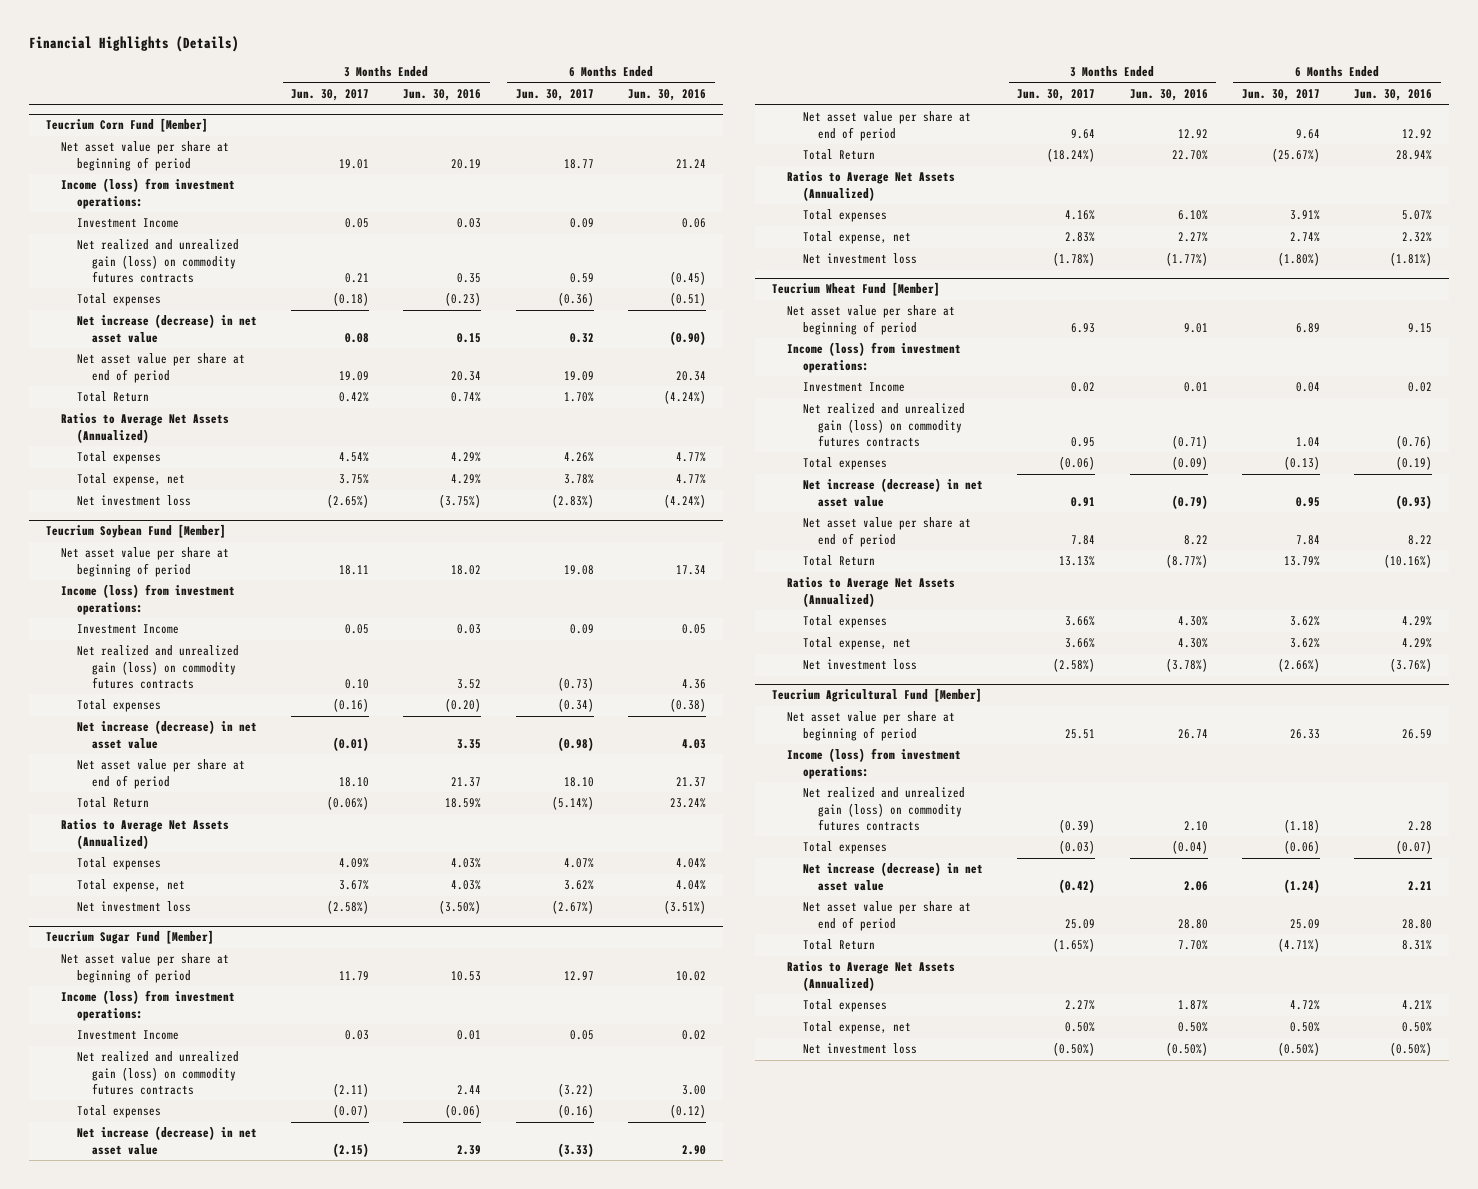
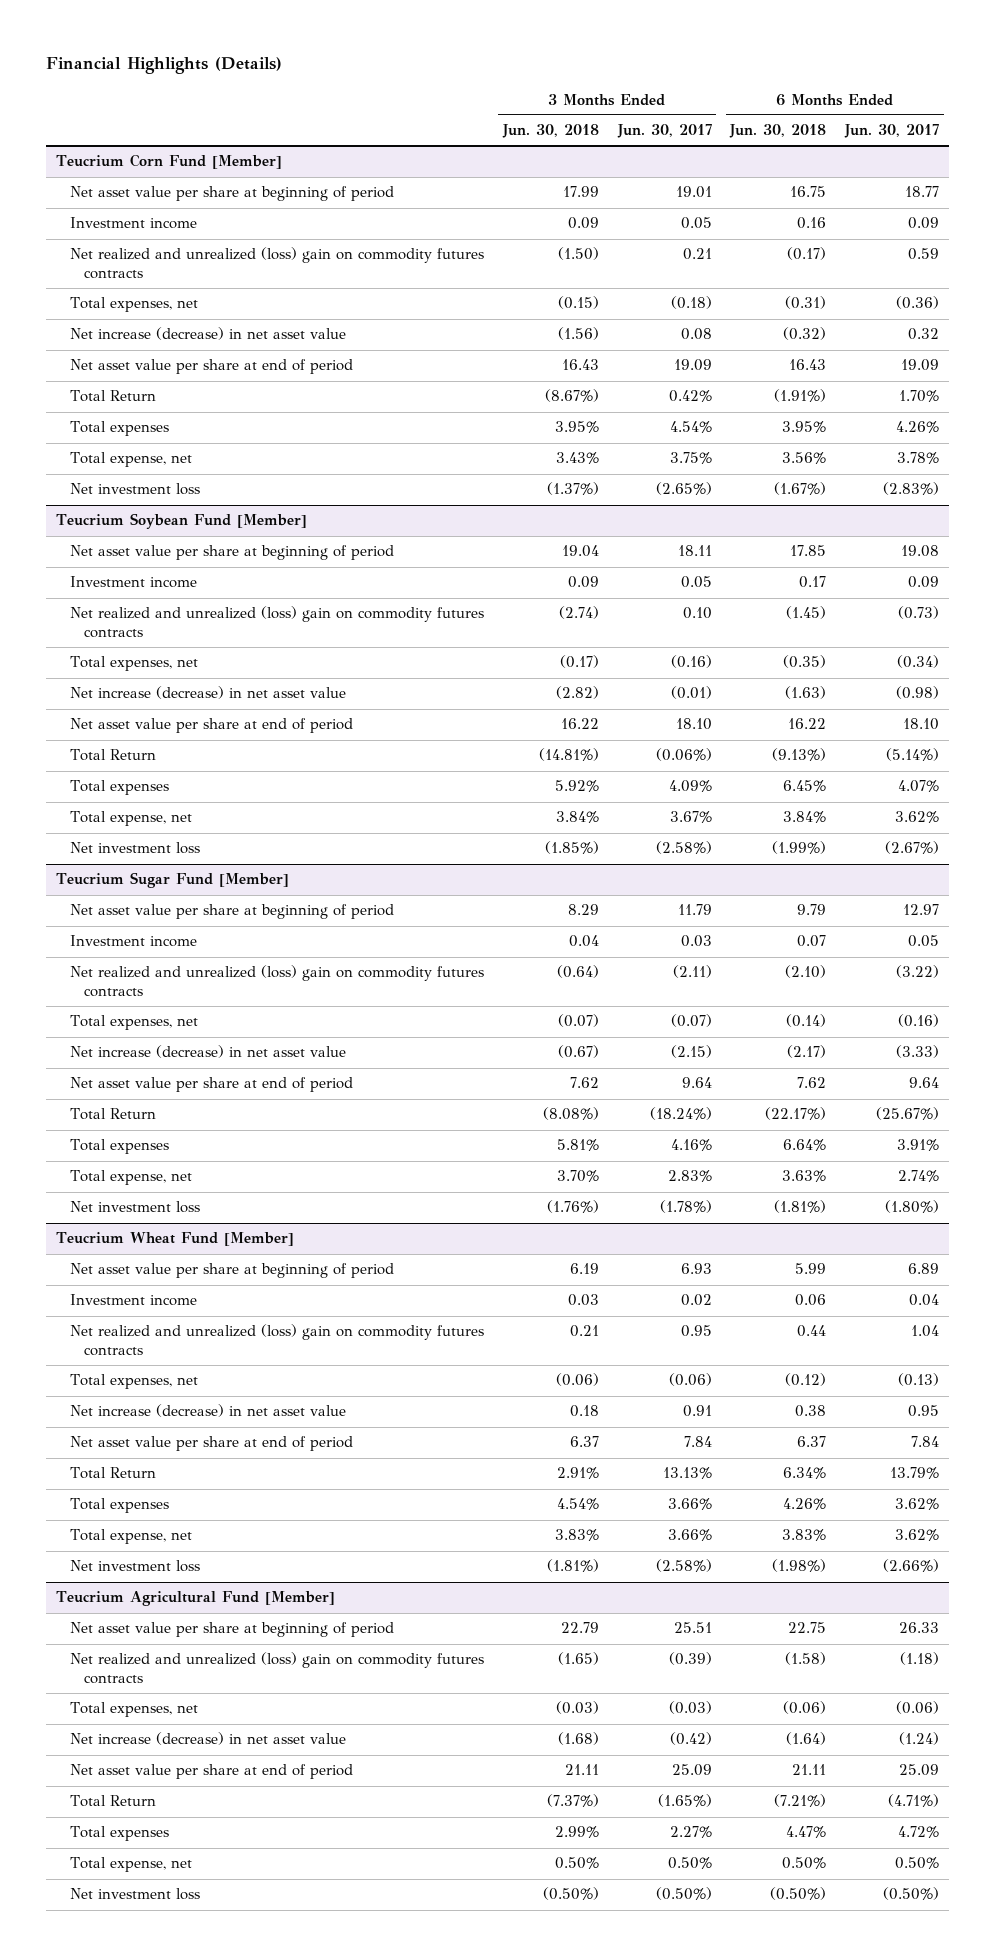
[403,89,482,102] Jun. 30, 2016 -> none
[628,89,707,102] Jun. 30, 2016 -> none
none -> [501,124,599,139] Jun. 30, 2018
none -> [729,124,827,139] Jun. 30, 2018
[61,178,236,209] Income (loss) from investment operations: -> none
[76,218,179,229] Investment Income -> [70,217,198,230] Investment income
[76,239,239,283] Net realized and unrealized gain (loss) on commodity futures contracts -> [70,247,485,280] Net realized and unrealized (loss) gain on commodity futures contracts
[76,293,161,307] Total expenses -> [70,297,199,313] Total expenses, net
[61,413,230,443] Ratios to Average Net Assets (Annualized) -> none
[61,584,236,615] Income (loss) from investment operations: -> none
[76,624,179,635] Investment Income -> [70,576,198,589] Investment income
[76,645,239,689] Net realized and unrealized gain (loss) on commodity futures contracts -> [70,606,485,639] Net realized and unrealized (loss) gain on commodity futures contracts
[76,699,161,713] Total expenses -> [70,656,199,672] Total expenses, net
[61,819,230,849] Ratios to Average Net Assets (Annualized) -> none
[61,990,236,1021] Income (loss) from investment operations: -> none
[76,1030,179,1041] Investment Income -> [70,935,198,948] Investment income
[76,1051,239,1095] Net realized and unrealized gain (loss) on commodity futures contracts -> [70,965,485,998] Net realized and unrealized (loss) gain on commodity futures contracts
[76,1105,161,1119] Total expenses -> [70,1015,199,1031] Total expenses, net
[787,171,956,201] Ratios to Average Net Assets (Annualized) -> none
[787,342,962,373] Income (loss) from investment operations: -> none
[802,382,905,393] Investment Income -> [70,1294,198,1307] Investment income
[802,403,965,447] Net realized and unrealized gain (loss) on commodity futures contracts -> [70,1324,485,1357] Net realized and unrealized (loss) gain on commodity futures contracts
[802,457,887,471] Total expenses -> [70,1374,199,1390] Total expenses, net
[787,577,956,607] Ratios to Average Net Assets (Annualized) -> none
[787,748,962,779] Income (loss) from investment operations: -> none
[802,787,965,831] Net realized and unrealized gain (loss) on commodity futures contracts -> [70,1652,485,1685] Net realized and unrealized (loss) gain on commodity futures contracts
[802,841,887,855] Total expenses -> [70,1702,199,1718] Total expenses, net
[787,961,956,991] Ratios to Average Net Assets (Annualized) -> none

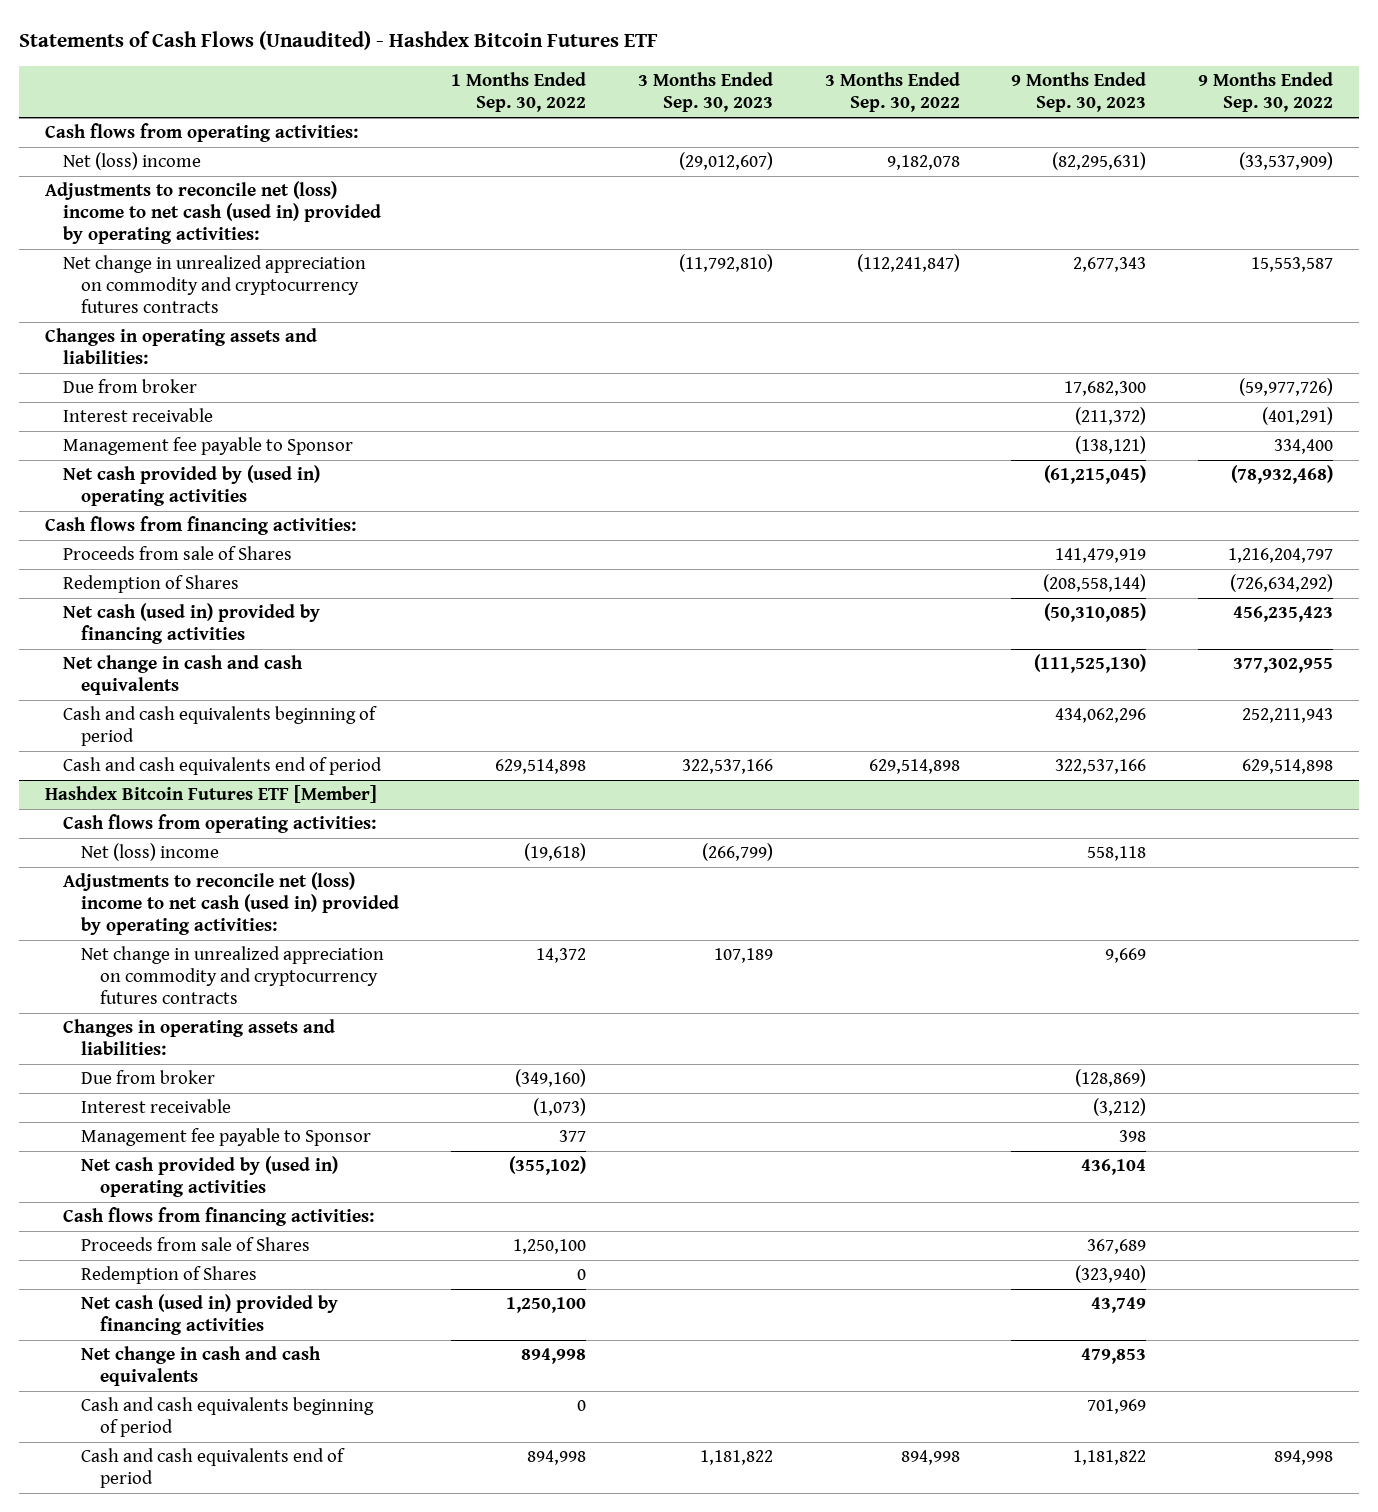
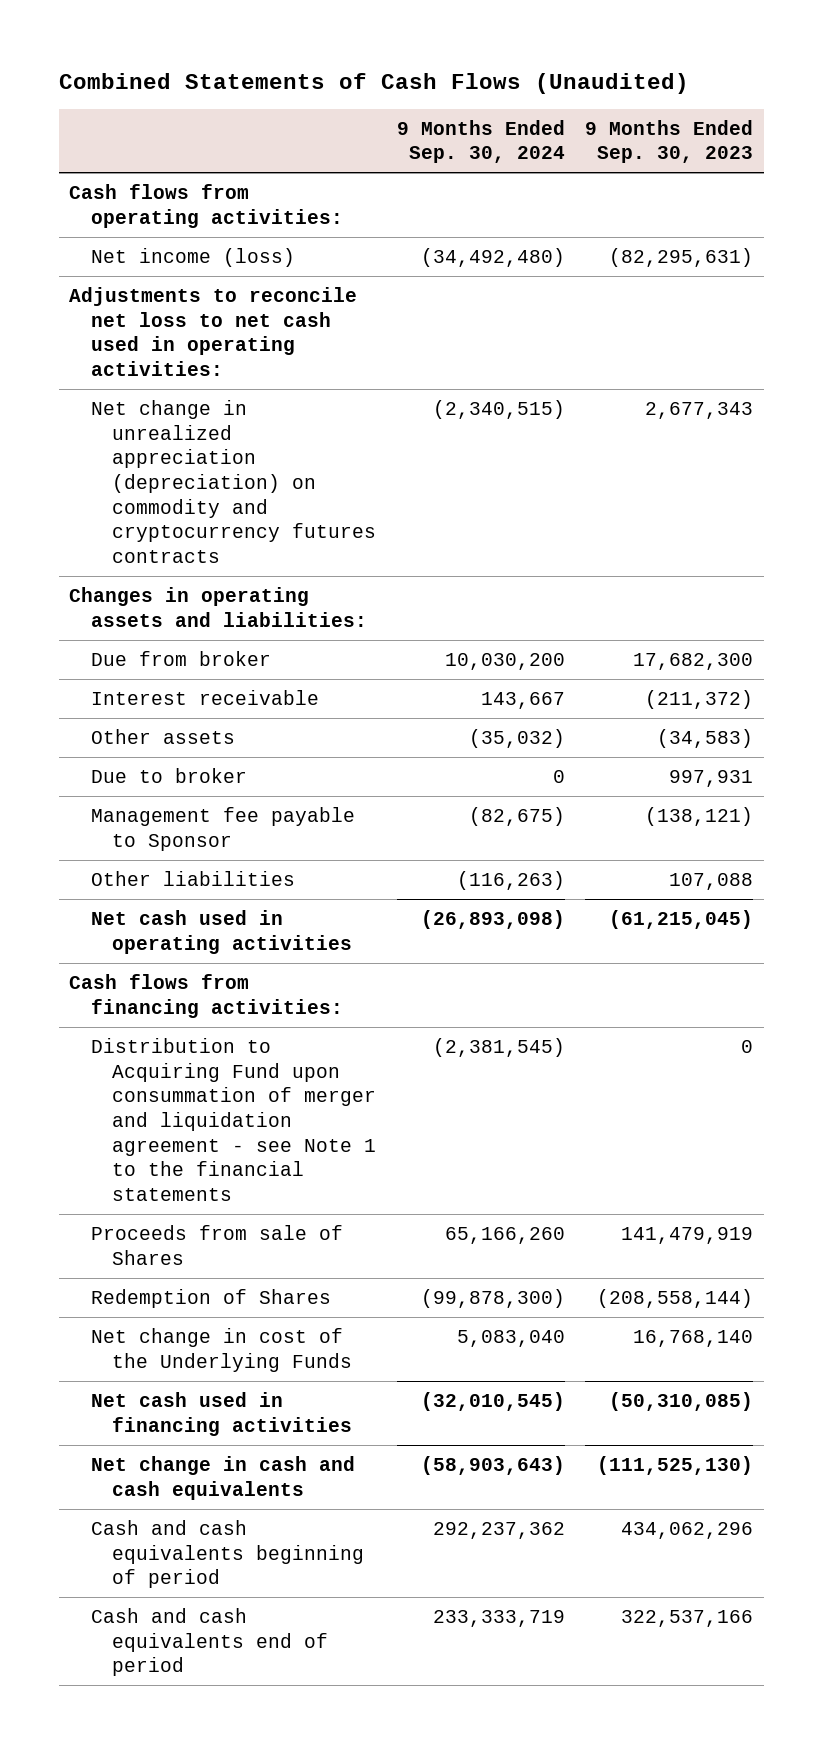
[18,31,658,51] Statements of Cash Flows (Unaudited) - Hashdex Bitcoin Futures ETF -> [58,73,689,95] Combined Statements of Cash Flows (Unaudited)
[451,72,587,113] 1 Months Ended Sep. 30, 2022 -> none
[637,72,773,113] 3 Months Ended Sep. 30, 2023 -> none
[824,72,960,113] 3 Months Ended Sep. 30, 2022 -> none
[1198,72,1334,113] 9 Months Ended Sep. 30, 2022 -> none
none -> [396,119,565,164] 9 Months Ended Sep. 30, 2024
[63,152,202,171] Net (loss) income -> [90,248,295,268] Net income (loss)
[44,181,382,245] Adjustments to reconcile net (loss) income to net cash (used in) provided by operating activities: -> [68,287,357,377] Adjustments to reconcile net loss to net cash used in operating activities:
[63,255,367,314] Net change in unrealized appreciation on commodity and cryptocurrency futures contracts -> [90,400,377,564] Net change in unrealized appreciation (depreciation) on commodity and cryptocurrency futures contracts
none -> [90,729,235,745] Other assets
none -> [90,768,247,784] Due to broker
none -> [90,871,295,887] Other liabilities
[63,465,321,507] Net cash provided by (used in) operating activities -> [90,910,353,954] Net cash used in operating activities
none -> [90,1038,377,1202] Distribution to Acquiring Fund upon consummation of merger and liquidation agreement - see Note 1 to the financial statements
none -> [90,1328,353,1372] Net change in cost of the Underlying Funds
[63,603,321,645] Net cash (used in) provided by financing activities -> [90,1392,353,1436] Net cash used in financing activities
[44,785,377,804] Hashdex Bitcoin Futures ETF [Member] -> none
[63,814,377,834] Cash flows from operating activities: -> none
[81,843,220,862] Net (loss) income -> none
[63,872,400,936] Adjustments to reconcile net (loss) income to net cash (used in) provided by operating activities: -> none
[81,946,385,1005] Net change in unrealized appreciation on commodity and cryptocurrency futures contracts -> none
[63,1019,336,1056] Changes in operating assets and liabilities: -> none
[81,1070,216,1085] Due from broker -> none
[81,1099,232,1114] Interest receivable -> none
[81,1128,372,1147] Management fee payable to Sponsor -> none
[81,1156,339,1198] Net cash provided by (used in) operating activities -> none
[63,1207,375,1227] Cash flows from financing activities: -> none
[81,1237,311,1252] Proceeds from sale of Shares -> none
[81,1266,258,1285] Redemption of Shares -> none
[81,1294,339,1336] Net cash (used in) provided by financing activities -> none
[81,1346,322,1387] Net change in cash and cash equivalents -> none
[81,1397,375,1438] Cash and cash equivalents beginning of period -> none
[81,1448,346,1489] Cash and cash equivalents end of period -> none

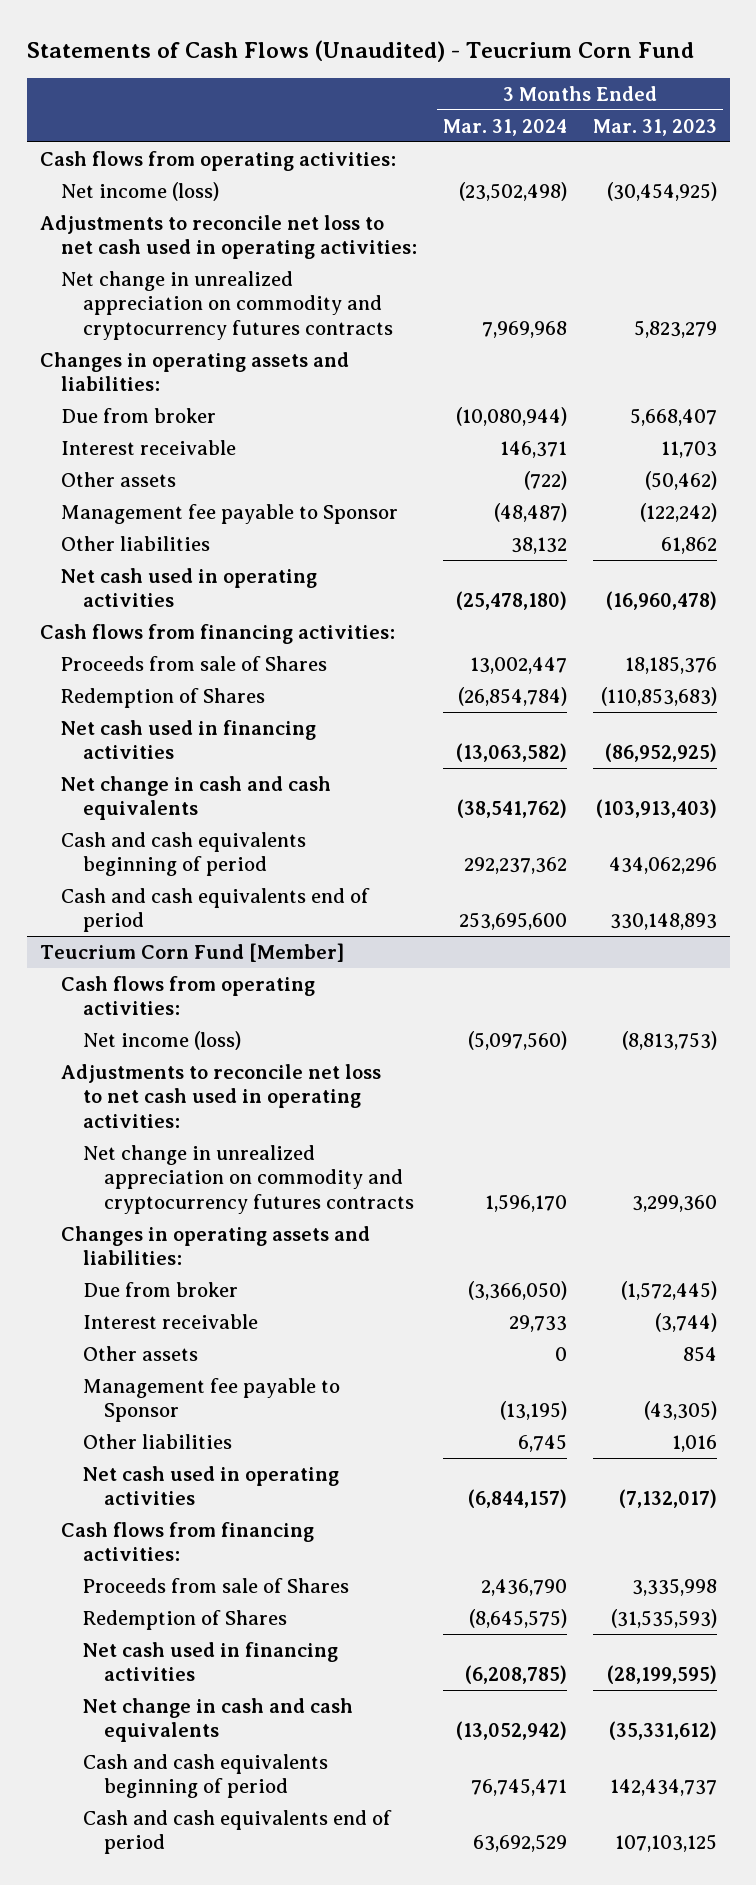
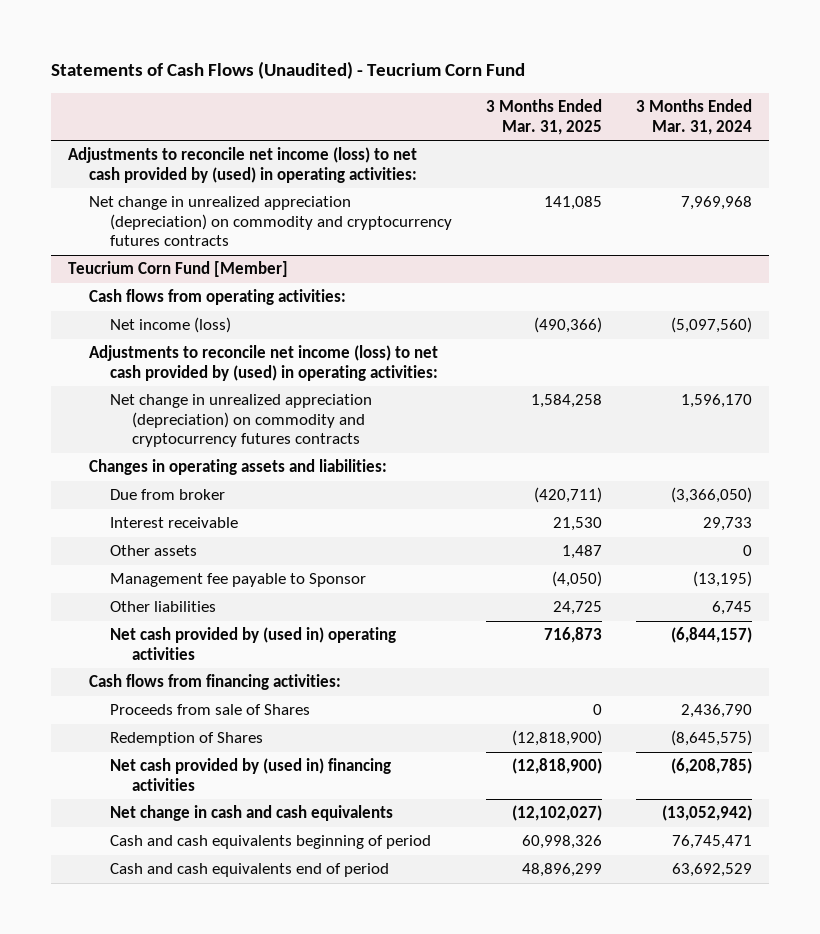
[592,118,717,136] Mar. 31, 2023 -> none
none -> [486,99,603,135] 3 Months Ended Mar. 31, 2025
[39,150,396,171] Cash flows from operating activities: -> none
[61,181,220,201] Net income (loss) -> none
[39,351,349,392] Changes in operating assets and liabilities: -> none
[61,407,217,423] Due from broker -> none
[61,439,237,455] Interest receivable -> none
[61,471,177,487] Other assets -> none
[61,503,399,524] Management fee payable to Sponsor -> none
[61,535,211,551] Other liabilities -> none
[61,567,318,608] Net cash used in operating activities -> none
[39,623,395,644] Cash flows from financing activities: -> none
[61,655,328,671] Proceeds from sale of Shares -> none
[61,687,266,708] Redemption of Shares -> none
[61,719,317,760] Net cash used in financing activities -> none
[61,775,332,821] Net change in cash and cash equivalents -> none
[61,831,307,877] Cash and cash equivalents beginning of period -> none
[61,887,371,933] Cash and cash equivalents end of period -> none
[39,214,418,260] Adjustments to reconcile net loss to net cash used in operating activities: -> [67,147,418,183] Adjustments to reconcile net income (loss) to net cash provided by (used) in operating activities:
[61,270,393,340] Net change in unrealized appreciation on commodity and cryptocurrency futures contracts -> [89,196,453,247] Net change in unrealized appreciation (depreciation) on commodity and cryptocurrency futures contracts
[61,1063,382,1128] Adjustments to reconcile net loss to net cash used in operating activities: -> [89,345,439,381] Adjustments to reconcile net income (loss) to net cash provided by (used) in operating activities:
[82,1144,415,1214] Net change in unrealized appreciation on commodity and cryptocurrency futures contracts -> [110,394,373,448] Net change in unrealized appreciation (depreciation) on commodity and cryptocurrency futures contracts
[82,1465,339,1506] Net cash used in operating activities -> [110,627,397,660] Net cash provided by (used in) operating activities
[82,1641,338,1682] Net cash used in financing activities -> [110,758,392,791] Net cash provided by (used in) financing activities

